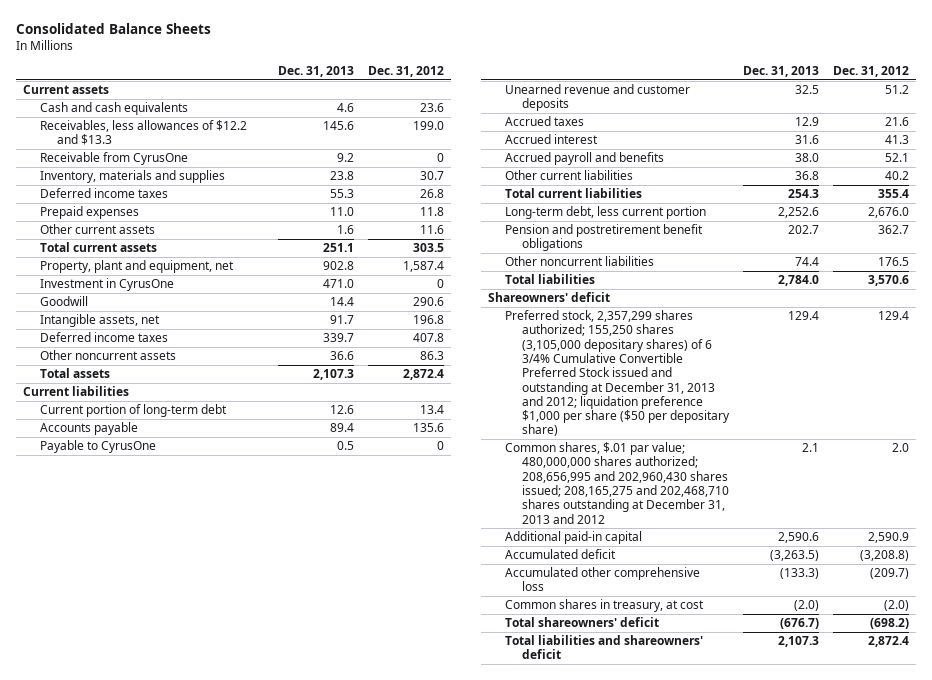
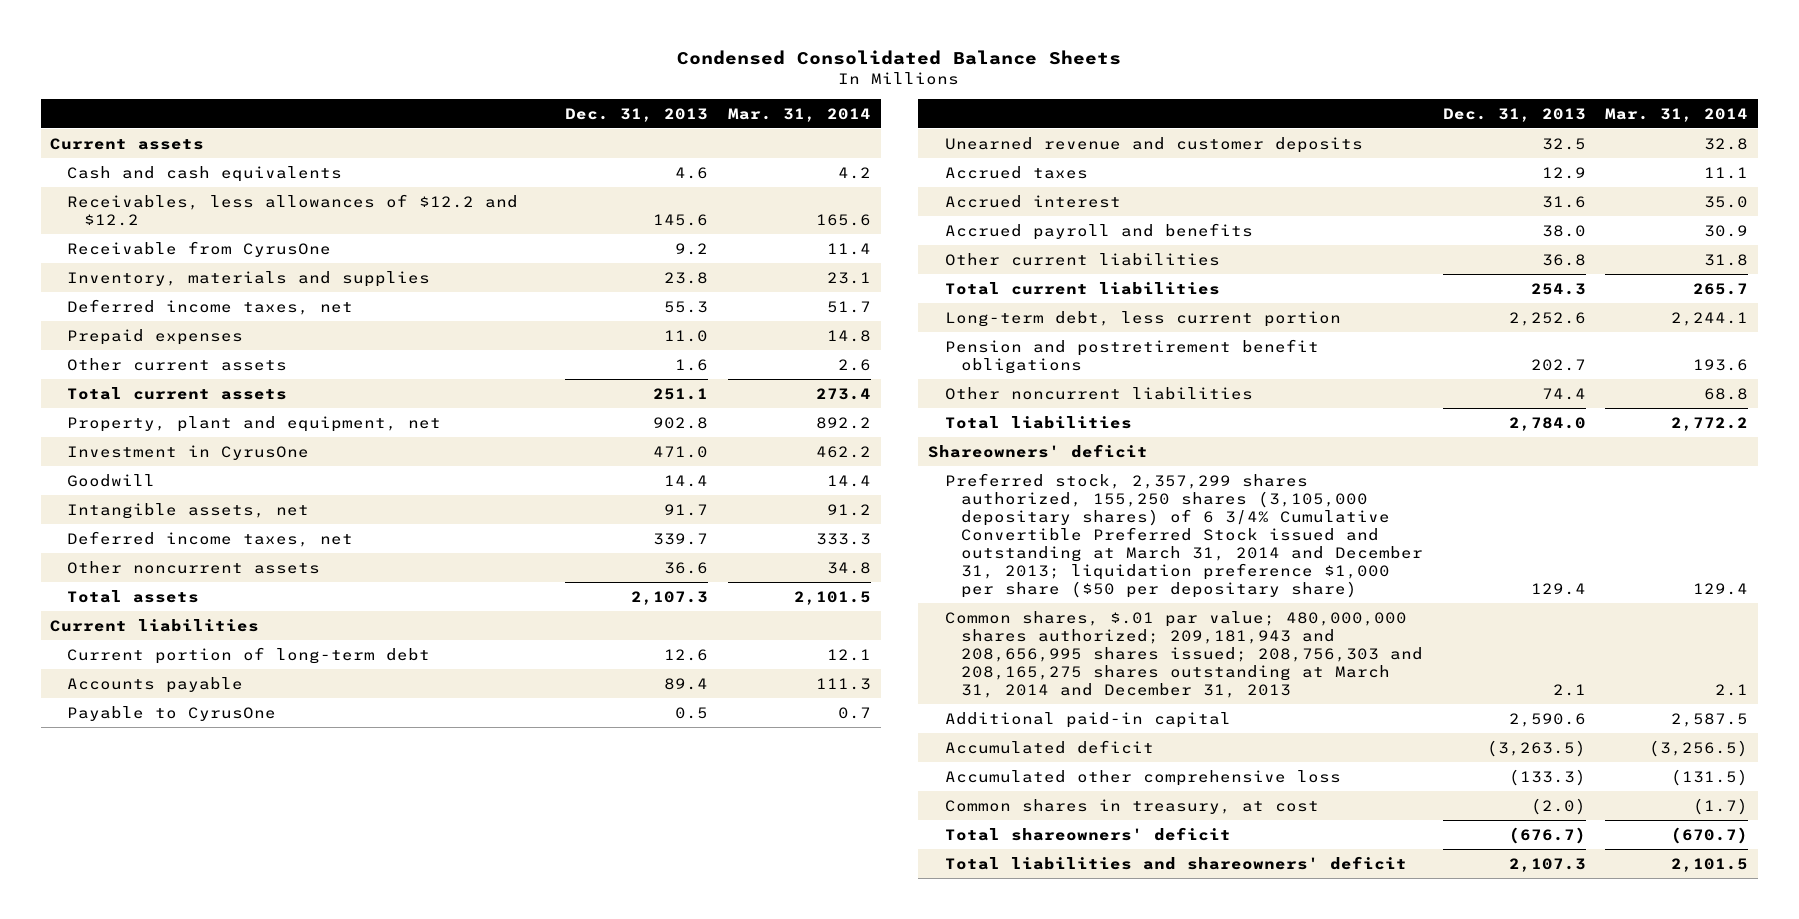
[15,23,211,35] Consolidated Balance Sheets -> [677,49,1122,65] Condensed Consolidated Balance Sheets
[368,66,445,78] Dec. 31, 2012 -> none
none -> [727,107,871,122] Mar. 31, 2014
[40,120,248,146] Receivables, less allowances of $12.2 and $13.3 -> [67,193,519,226] Receivables, less allowances of $12.2 and $12.2
[40,188,169,199] Deferred income taxes -> [67,298,354,315] Deferred income taxes, net
[40,332,169,343] Deferred income taxes -> [67,530,354,547] Deferred income taxes, net
[504,310,731,437] Preferred stock, 2,357,299 shares authorized; 155,250 shares (3,105,000 depositary shares) of 6 3/4% Cumulative Convertible Preferred Stock issued and outstanding at December 31, 2013 and 2012; liquidation preference $1,000 per share ($50 per depositary share) -> [944,472,1424,599] Preferred stock, 2,357,299 shares authorized, 155,250 shares (3,105,000 depositary shares) of 6 3/4% Cumulative Convertible Preferred Stock issued and outstanding at March 31, 2014 and December 31, 2013; liquidation preference $1,000 per share ($50 per depositary share)
[504,442,730,524] Common shares, $.01 par value; 480,000,000 shares authorized; 208,656,995 and 202,960,430 shares issued; 208,165,275 and 202,468,710 shares outstanding at December 31, 2013 and 2012 -> [944,610,1424,698] Common shares, $.01 par value; 480,000,000 shares authorized; 209,181,943 and 208,656,995 shares issued; 208,756,303 and 208,165,275 shares outstanding at March 31, 2014 and December 31, 2013

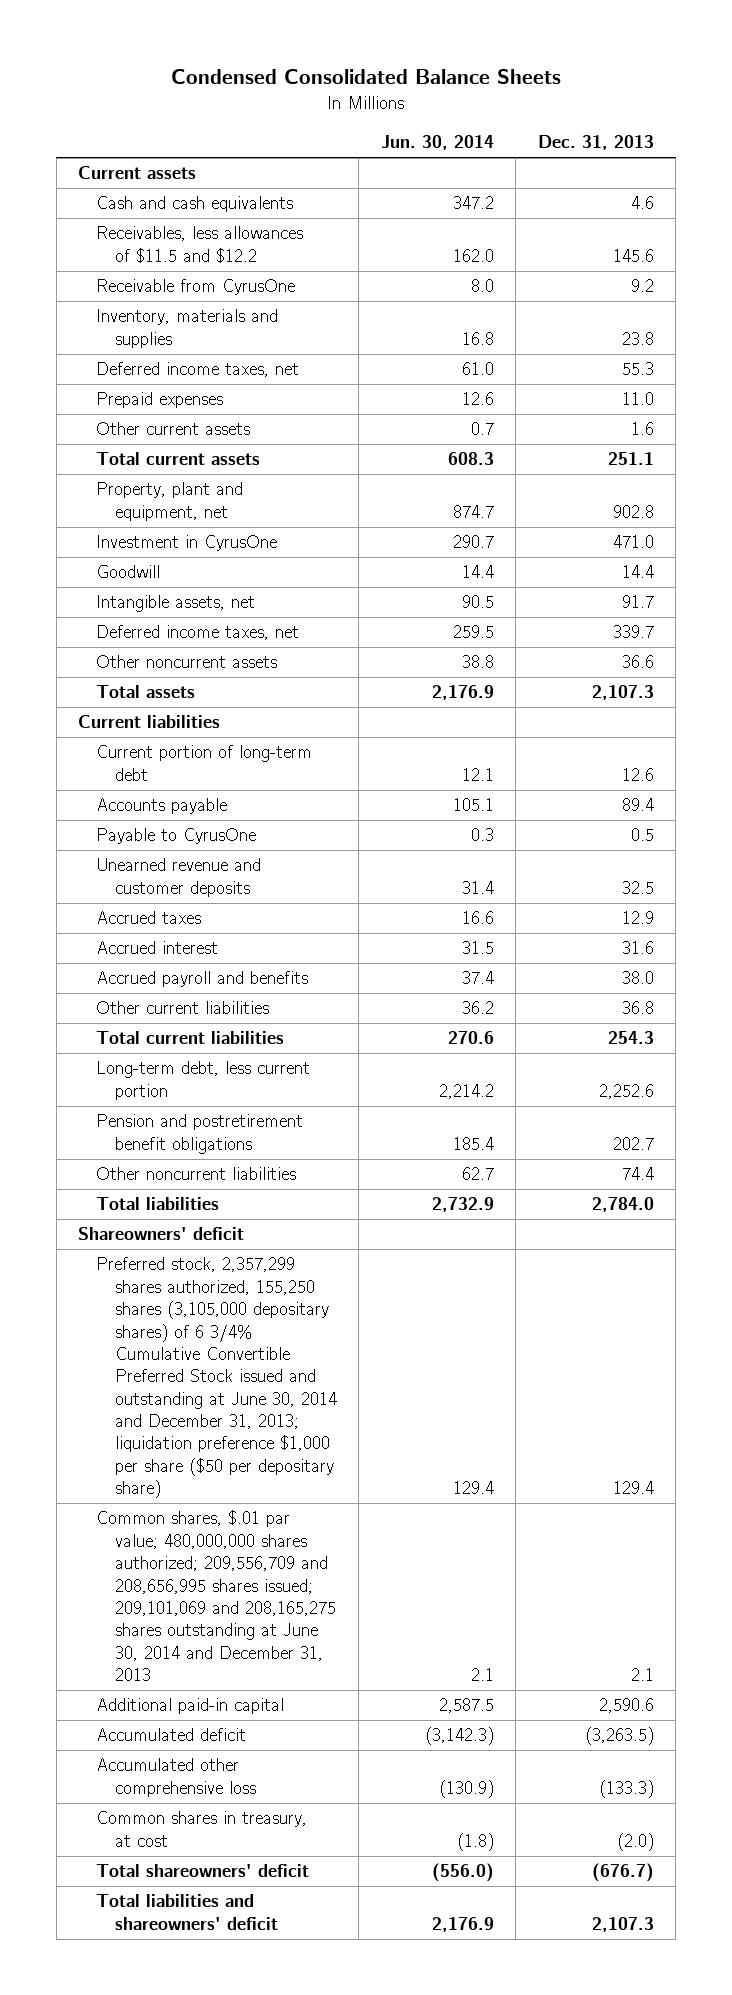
[727,107,871,122] Mar. 31, 2014 -> none
none -> [380,135,494,151] Jun. 30, 2014
[67,193,519,226] Receivables, less allowances of $12.2 and $12.2 -> [96,226,304,263] Receivables, less allowances of $11.5 and $12.2
[944,472,1424,599] Preferred stock, 2,357,299 shares authorized, 155,250 shares (3,105,000 depositary shares) of 6 3/4% Cumulative Convertible Preferred Stock issued and outstanding at March 31, 2014 and December 31, 2013; liquidation preference $1,000 per share ($50 per depositary share) -> [96,1257,337,1499] Preferred stock, 2,357,299 shares authorized, 155,250 shares (3,105,000 depositary shares) of 6 3/4% Cumulative Convertible Preferred Stock issued and outstanding at June 30, 2014 and December 31, 2013; liquidation preference $1,000 per share ($50 per depositary share)
[944,610,1424,698] Common shares, $.01 par value; 480,000,000 shares authorized; 209,181,943 and 208,656,995 shares issued; 208,756,303 and 208,165,275 shares outstanding at March 31, 2014 and December 31, 2013 -> [96,1510,336,1682] Common shares, $.01 par value; 480,000,000 shares authorized; 209,556,709 and 208,656,995 shares issued; 209,101,069 and 208,165,275 shares outstanding at June 30, 2014 and December 31, 2013

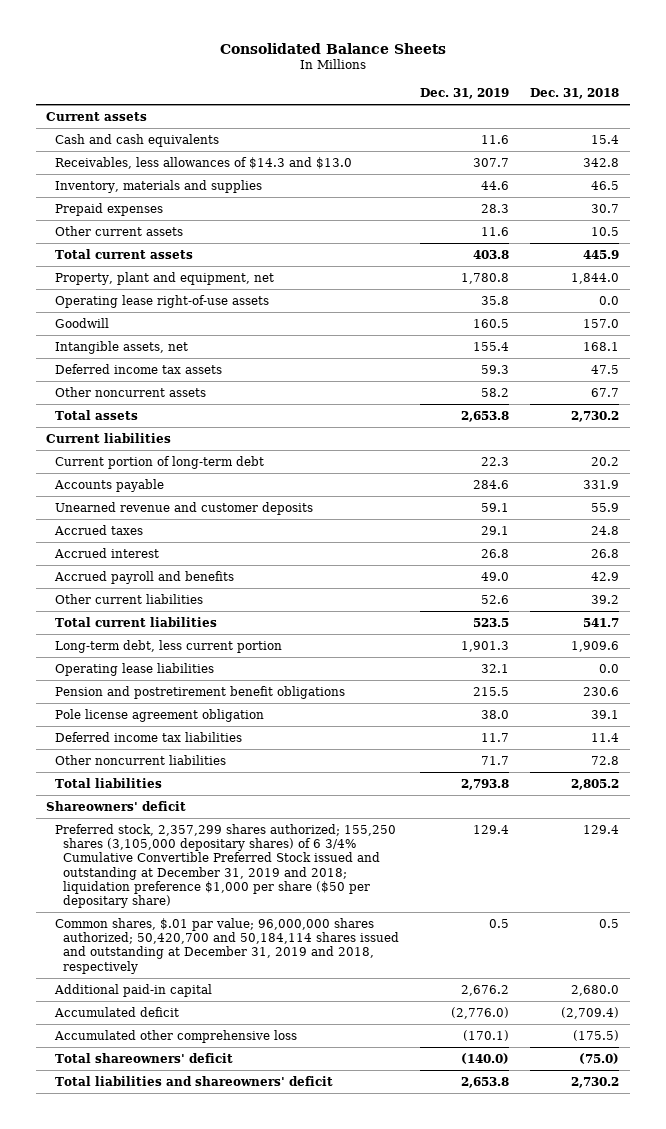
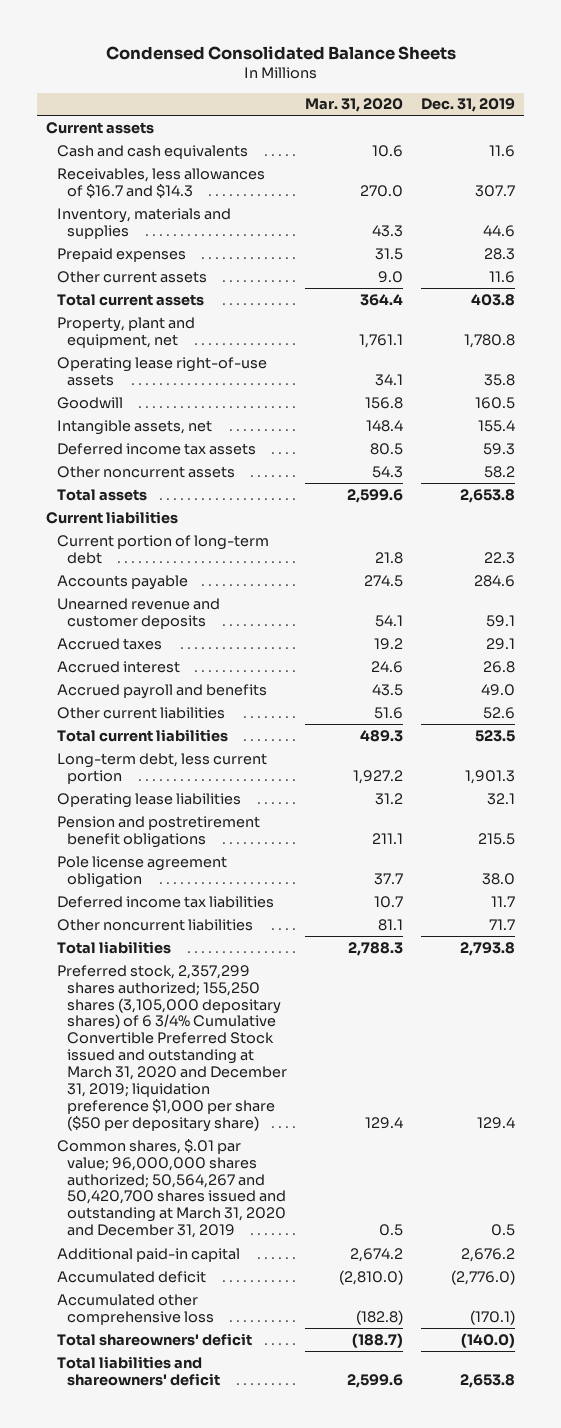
[219,42,446,54] Consolidated Balance Sheets -> [105,45,456,60] Condensed Consolidated Balance Sheets
[530,87,620,99] Dec. 31, 2018 -> none
none -> [305,98,404,113] Mar. 31, 2020
[54,156,352,169] Receivables, less allowances of $14.3 and $13.0 -> [56,167,265,198] Receivables, less allowances of $16.7 and $14.3
[46,800,187,811] Shareowners' deficit -> none
[54,823,396,909] Preferred stock, 2,357,299 shares authorized; 155,250 shares (3,105,000 depositary shares) of 6 3/4% Cumulative Convertible Preferred Stock issued and outstanding at December 31, 2019 and 2018; liquidation preference $1,000 per share ($50 per depositary share) -> [56,964,288,1133] Preferred stock, 2,357,299 shares authorized; 155,250 shares (3,105,000 depositary shares) of 6 3/4% Cumulative Convertible Preferred Stock issued and outstanding at March 31, 2020 and December 31, 2019; liquidation preference $1,000 per share ($50 per depositary share)
[54,917,400,974] Common shares, $.01 par value; 96,000,000 shares authorized; 50,420,700 and 50,184,114 shares issued and outstanding at December 31, 2019 and 2018, respectively -> [56,1138,287,1239] Common shares, $.01 par value; 96,000,000 shares authorized; 50,564,267 and 50,420,700 shares issued and outstanding at March 31, 2020 and December 31, 2019

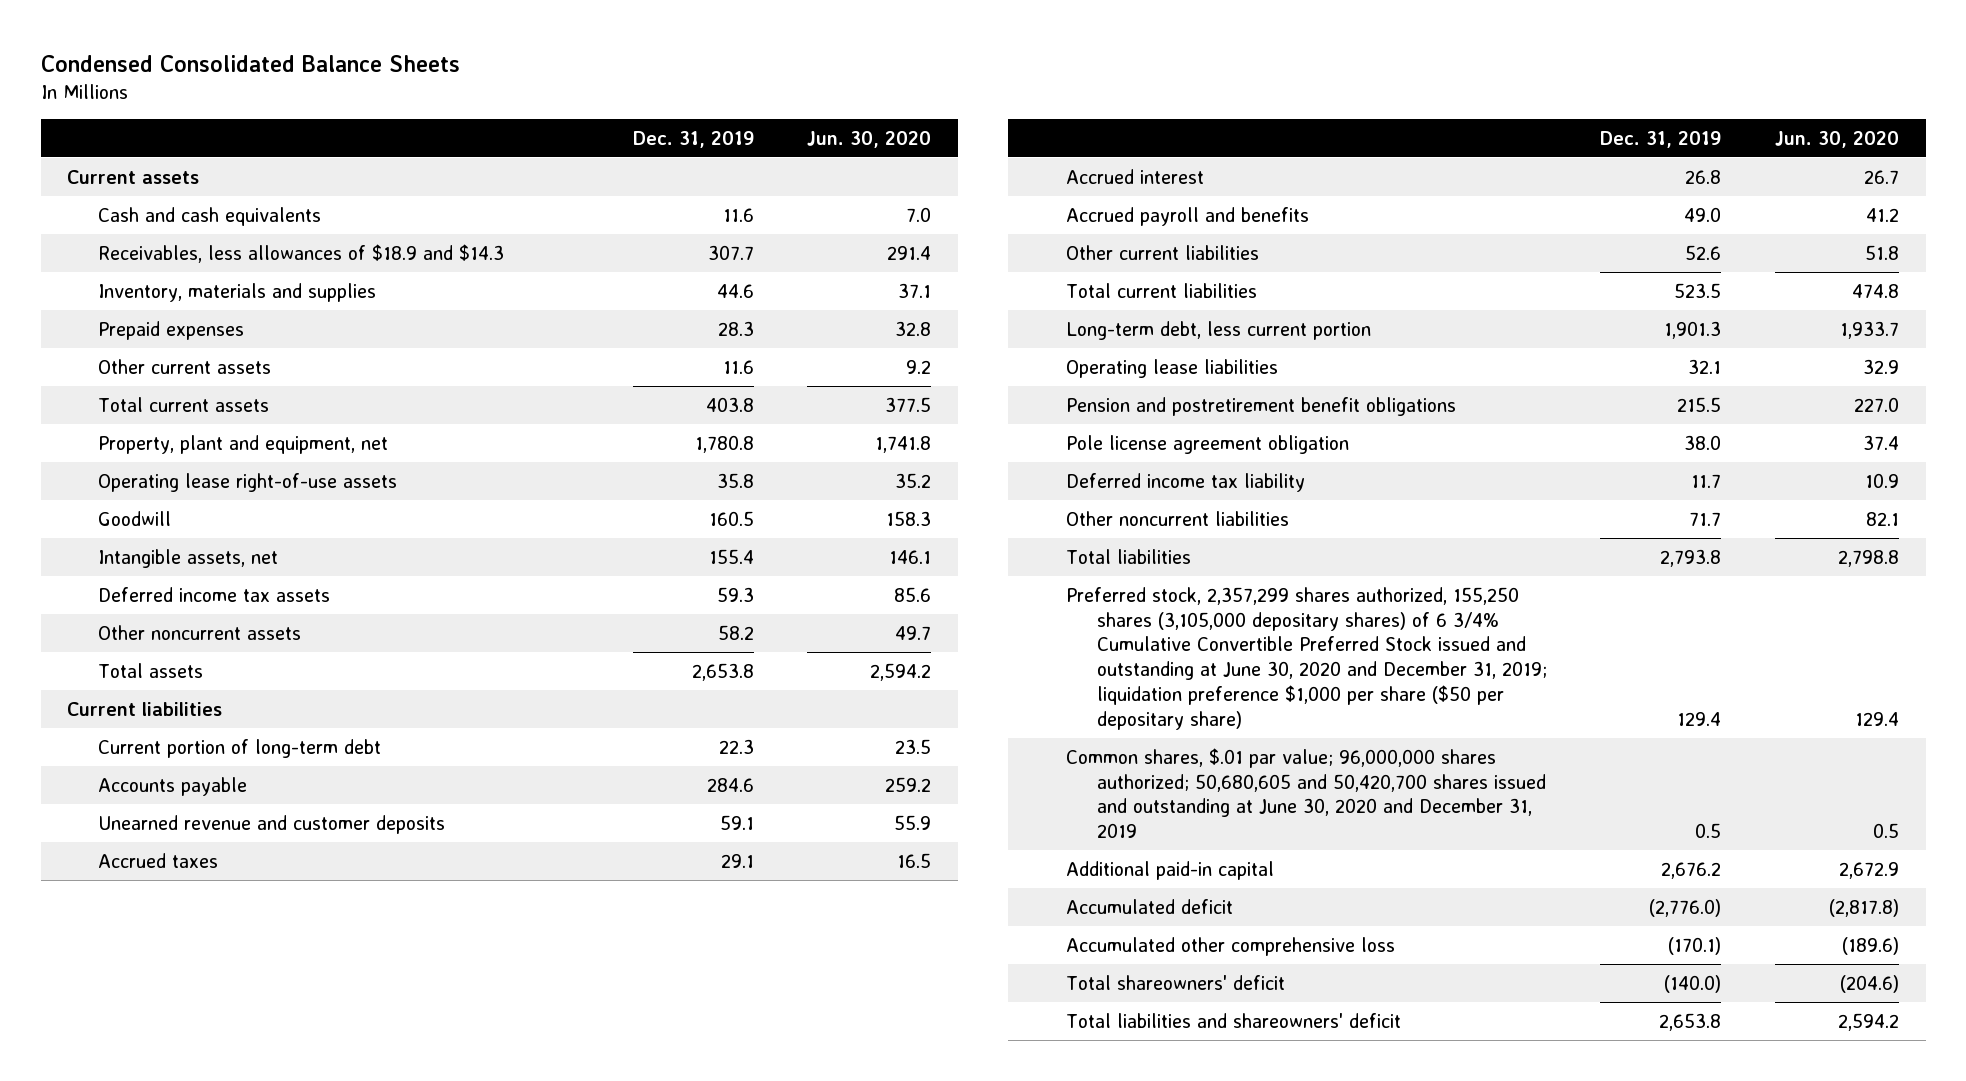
[305,98,404,113] Mar. 31, 2020 -> none
none -> [807,130,932,148] Jun. 30, 2020
[56,167,265,198] Receivables, less allowances of $16.7 and $14.3 -> [98,243,505,263] Receivables, less allowances of $18.9 and $14.3
[56,895,274,908] Deferred income tax liabilities -> [1065,472,1305,492] Deferred income tax liability
[56,964,288,1133] Preferred stock, 2,357,299 shares authorized; 155,250 shares (3,105,000 depositary shares) of 6 3/4% Cumulative Convertible Preferred Stock issued and outstanding at March 31, 2020 and December 31, 2019; liquidation preference $1,000 per share ($50 per depositary share) -> [1065,586,1547,730] Preferred stock, 2,357,299 shares authorized, 155,250 shares (3,105,000 depositary shares) of 6 3/4% Cumulative Convertible Preferred Stock issued and outstanding at June 30, 2020 and December 31, 2019; liquidation preference $1,000 per share ($50 per depositary share)
[56,1138,287,1239] Common shares, $.01 par value; 96,000,000 shares authorized; 50,564,267 and 50,420,700 shares issued and outstanding at March 31, 2020 and December 31, 2019 -> [1065,747,1546,839] Common shares, $.01 par value; 96,000,000 shares authorized; 50,680,605 and 50,420,700 shares issued and outstanding at June 30, 2020 and December 31, 2019

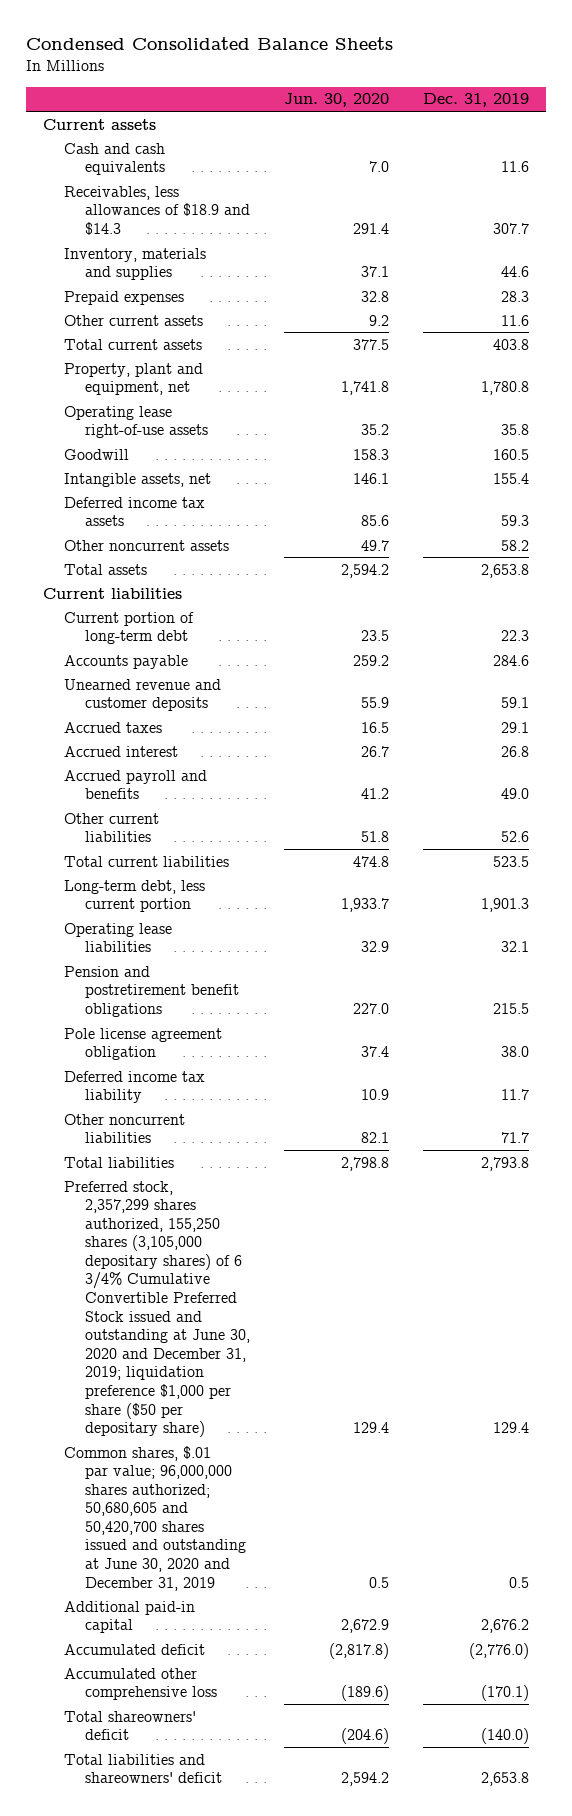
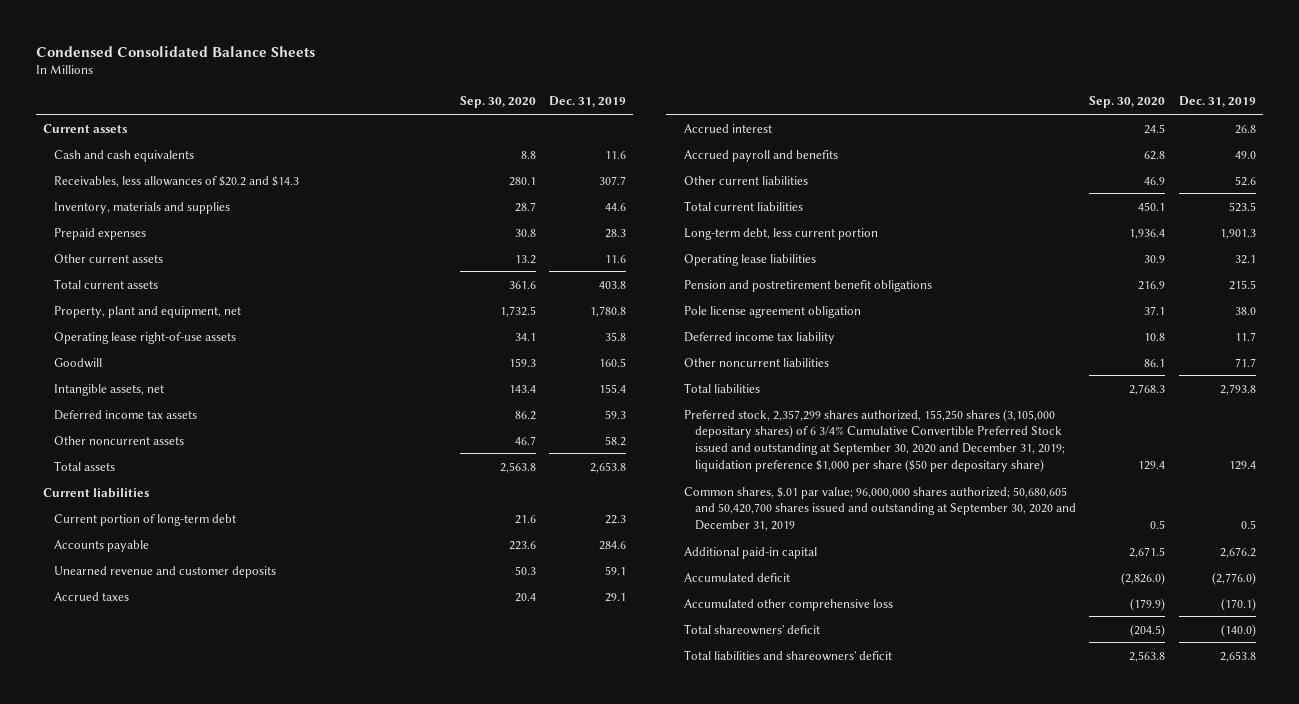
[284,93,390,108] Jun. 30, 2020 -> none
none -> [459,96,536,109] Sep. 30, 2020
[64,185,251,235] Receivables, less allowances of $18.9 and $14.3 -> [54,175,300,187] Receivables, less allowances of $20.2 and $14.3
[64,1180,251,1438] Preferred stock, 2,357,299 shares authorized, 155,250 shares (3,105,000 depositary shares) of 6 3/4% Cumulative Convertible Preferred Stock issued and outstanding at June 30, 2020 and December 31, 2019; liquidation preference $1,000 per share ($50 per depositary share) -> [683,408,1065,472] Preferred stock, 2,357,299 shares authorized, 155,250 shares (3,105,000 depositary shares) of 6 3/4% Cumulative Convertible Preferred Stock issued and outstanding at September 30, 2020 and December 31, 2019; liquidation preference $1,000 per share ($50 per depositary share)
[64,1445,247,1591] Common shares, $.01 par value; 96,000,000 shares authorized; 50,680,605 and 50,420,700 shares issued and outstanding at June 30, 2020 and December 31, 2019 -> [683,486,1076,532] Common shares, $.01 par value; 96,000,000 shares authorized; 50,680,605 and 50,420,700 shares issued and outstanding at September 30, 2020 and December 31, 2019

